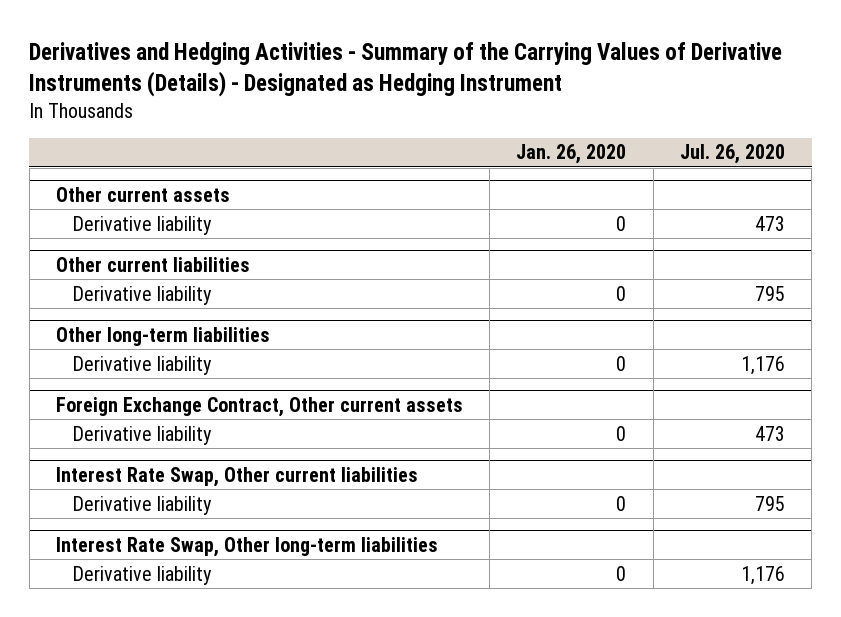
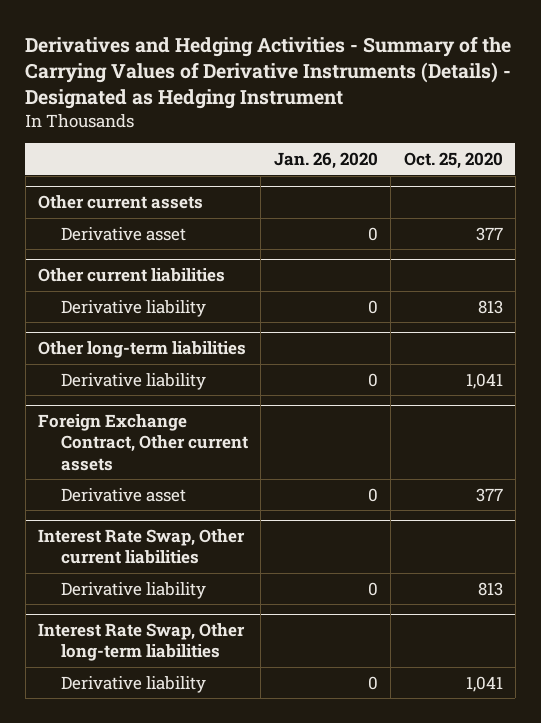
[680,144,786,165] Jul. 26, 2020 -> none
none -> [403,152,503,170] Oct. 25, 2020
[71,215,212,235] Derivative liability -> none
none -> [60,226,186,241] Derivative asset
[71,425,212,445] Derivative liability -> none
none -> [60,487,186,502] Derivative asset

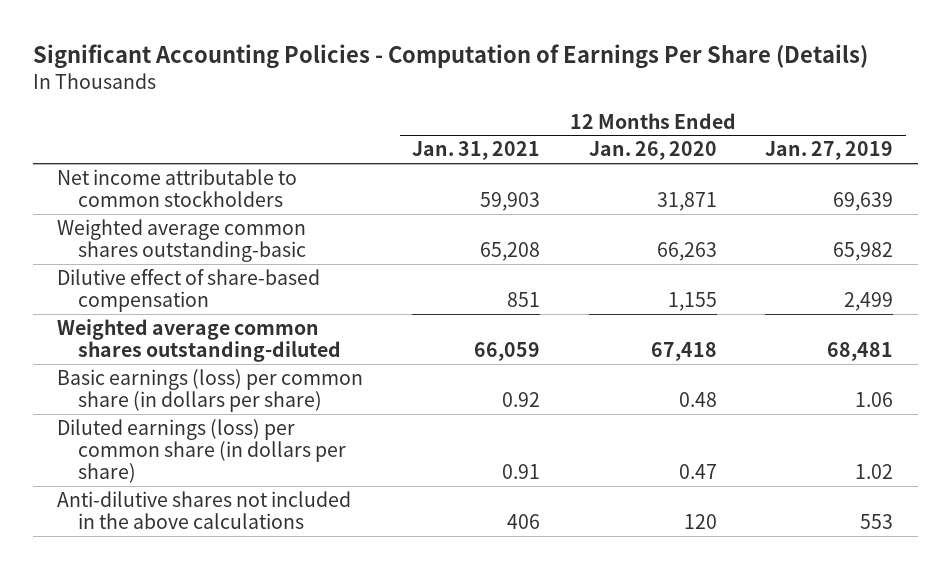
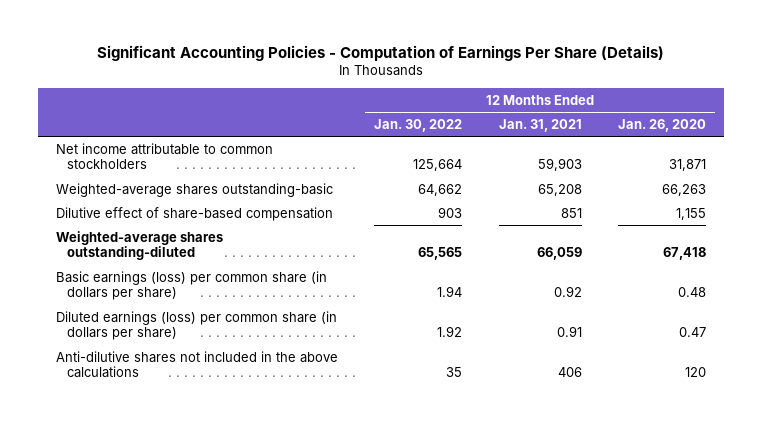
[765,141,894,161] Jan. 27, 2019 -> none
none -> [374,118,463,132] Jan. 30, 2022
[57,218,307,263] Weighted average common shares outstanding-basic -> [55,182,333,197] Weighted-average shares outstanding-basic
[57,318,341,363] Weighted average common shares outstanding-diluted -> [55,230,223,261] Weighted-average shares outstanding-diluted

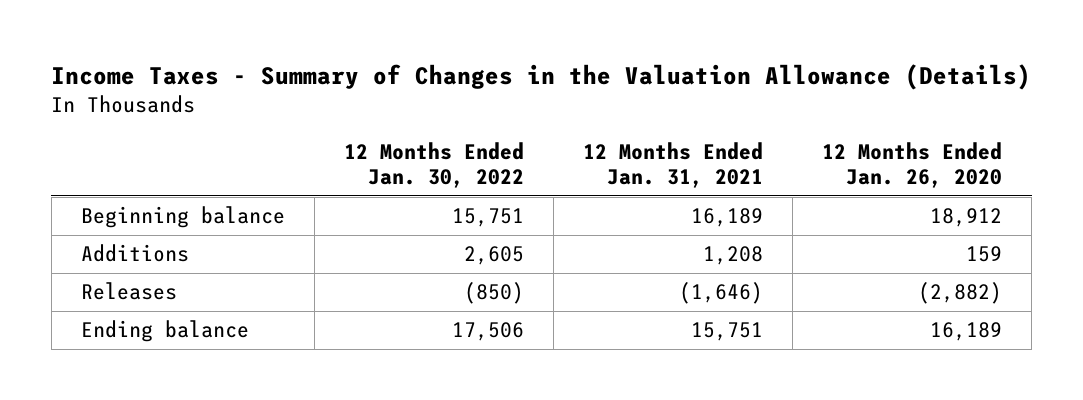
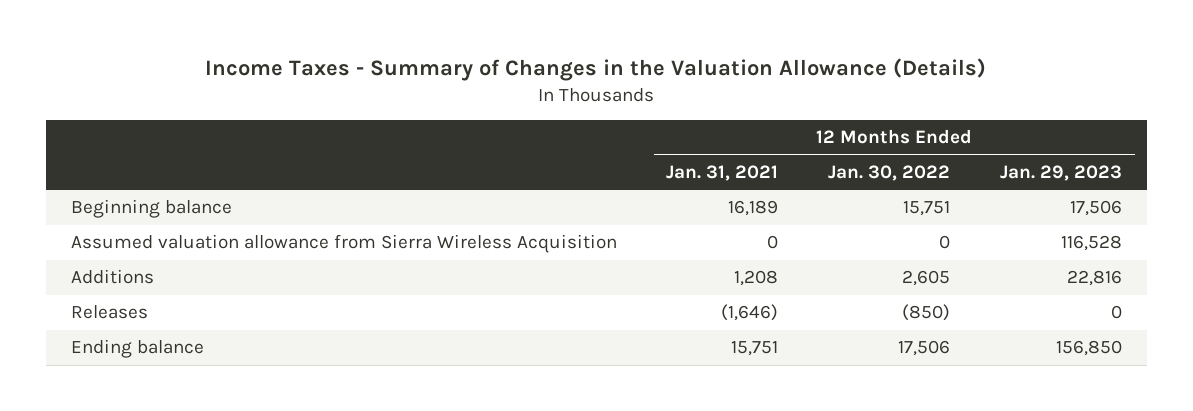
[822,142,1003,189] 12 Months Ended Jan. 26, 2020 -> none
none -> [1000,164,1123,181] Jan. 29, 2023
none -> [70,234,617,254] Assumed valuation allowance from Sierra Wireless Acquisition

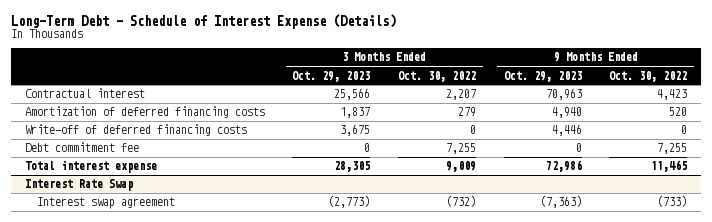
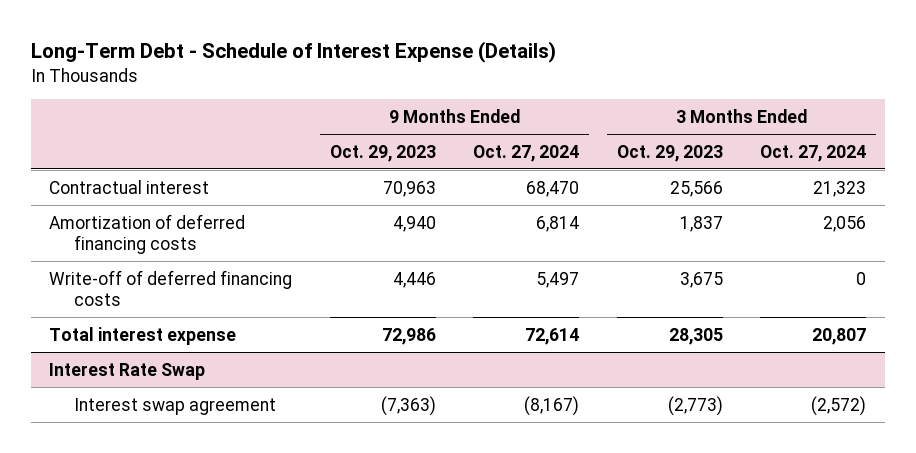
[398,70,477,82] Oct. 30, 2022 -> none
[609,70,688,82] Oct. 30, 2022 -> none
none -> [473,144,580,162] Oct. 27, 2024
none -> [760,144,867,162] Oct. 27, 2024
[24,142,139,153] Debt commitment fee -> none

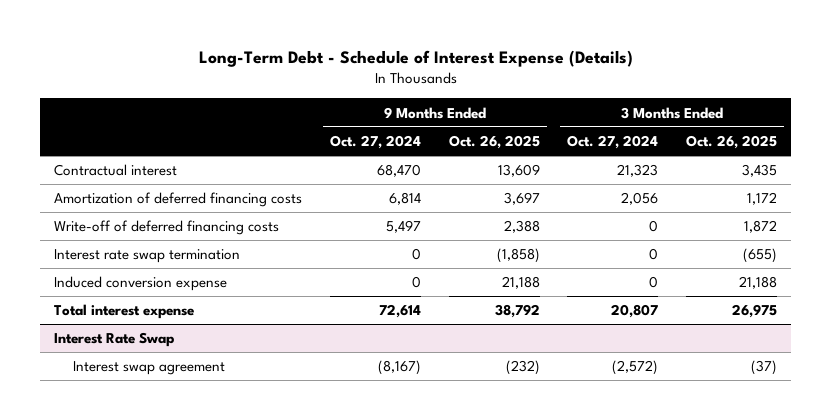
[329,144,436,162] Oct. 29, 2023 -> none
[616,144,723,162] Oct. 29, 2023 -> none
none -> [448,134,540,149] Oct. 26, 2025
none -> [686,134,778,149] Oct. 26, 2025
none -> [53,249,240,264] Interest rate swap termination
none -> [53,276,227,292] Induced conversion expense

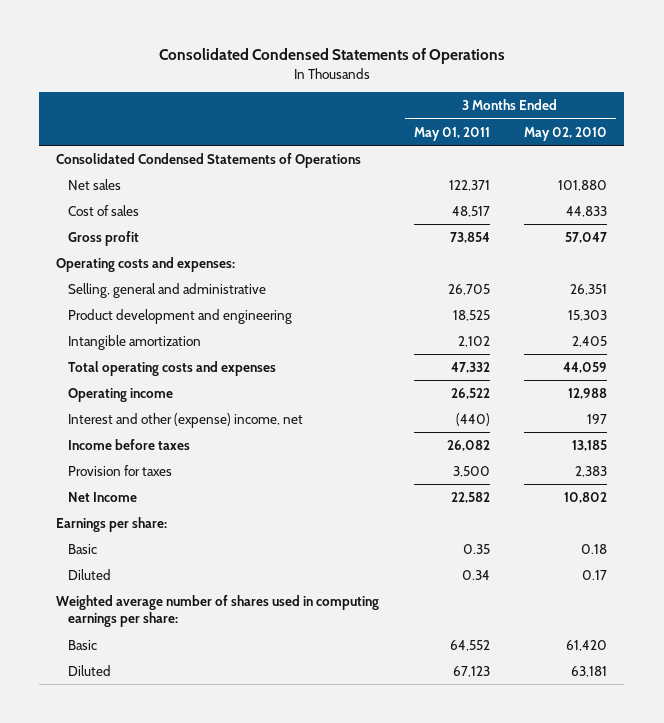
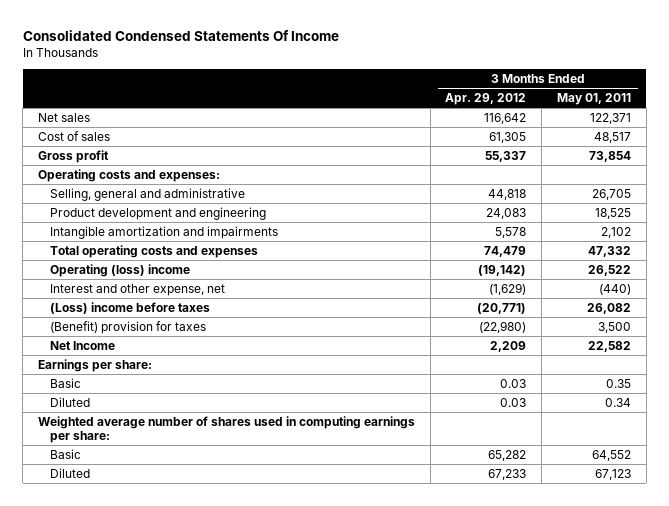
[158,48,505,65] Consolidated Condensed Statements of Operations -> [22,29,339,41] Consolidated Condensed Statements Of Income
[524,126,608,141] May 02, 2010 -> none
none -> [445,92,527,105] Apr. 29, 2012
[56,152,362,168] Consolidated Condensed Statements of Operations -> none
[67,334,201,350] Intangible amortization -> [49,225,278,239] Intangible amortization and impairments
[67,387,173,402] Operating income -> [49,263,190,277] Operating (loss) income
[67,412,303,428] Interest and other (expense) income, net -> [49,283,225,296] Interest and other expense, net
[67,438,190,450] Income before taxes -> [49,301,210,314] (Loss) income before taxes
[67,464,172,476] Provision for taxes -> [49,320,206,334] (Benefit) provision for taxes

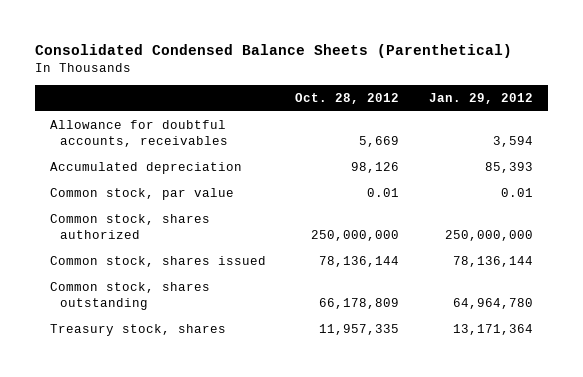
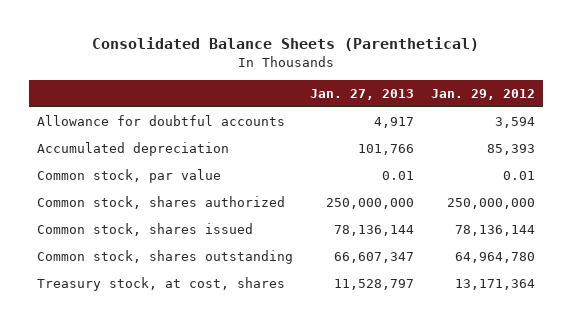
[35,44,513,59] Consolidated Condensed Balance Sheets (Parenthetical) -> [91,37,479,52] Consolidated Balance Sheets (Parenthetical)
[295,92,400,104] Oct. 28, 2012 -> none
none -> [309,89,414,101] Jan. 27, 2013
[50,120,229,148] Allowance for doubtful accounts, receivables -> [37,115,286,127] Allowance for doubtful accounts
[50,324,227,337] Treasury stock, shares -> [37,277,286,292] Treasury stock, at cost, shares

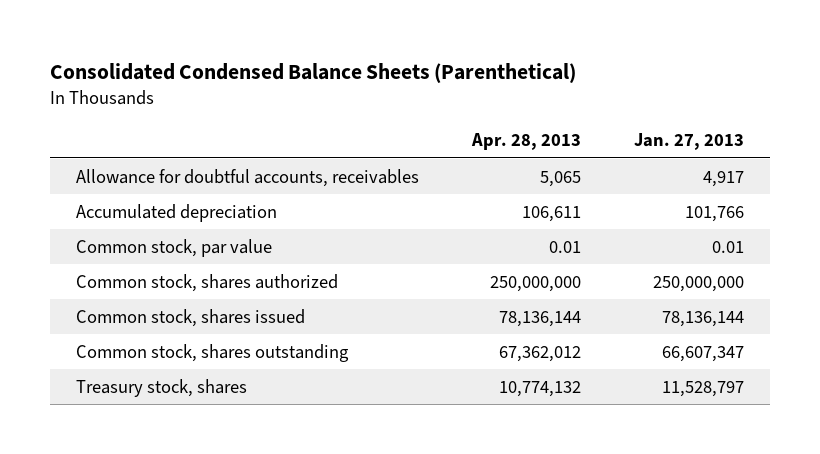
[91,37,479,52] Consolidated Balance Sheets (Parenthetical) -> [49,62,576,83] Consolidated Condensed Balance Sheets (Parenthetical)
[430,89,535,101] Jan. 29, 2012 -> none
none -> [471,133,582,151] Apr. 28, 2013
[37,115,286,127] Allowance for doubtful accounts -> [76,168,420,187] Allowance for doubtful accounts, receivables
[37,277,286,292] Treasury stock, at cost, shares -> [76,378,248,397] Treasury stock, shares

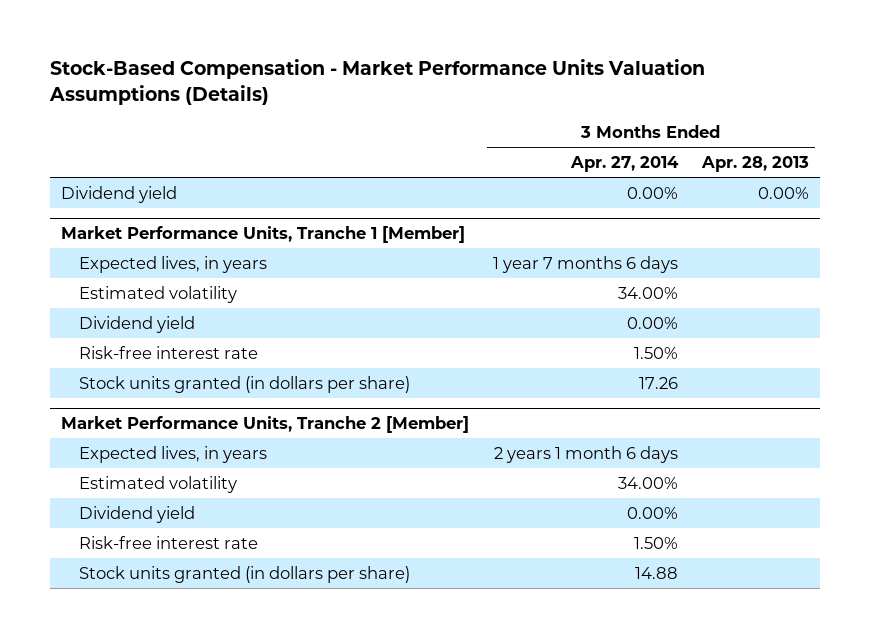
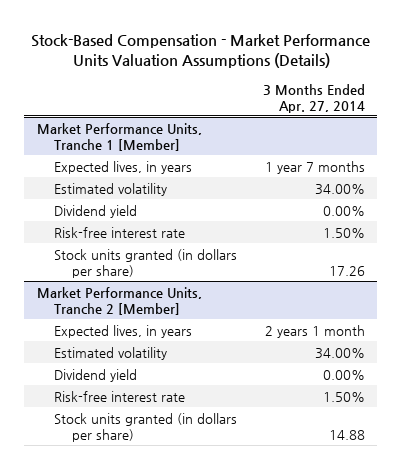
[700,155,809,172] Apr. 28, 2013 -> none
[61,185,178,203] Dividend yield -> none
[493,255,679,273] 1 year 7 months 6 days -> [264,160,365,174] 1 year 7 months
[494,445,679,463] 2 years 1 month 6 days -> [264,324,365,338] 2 years 1 month

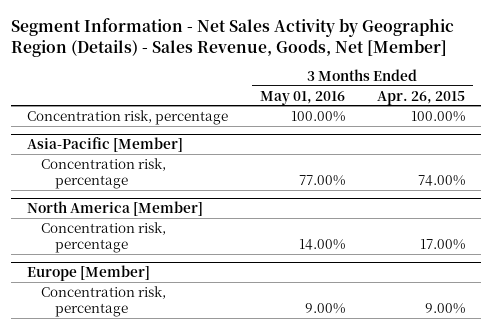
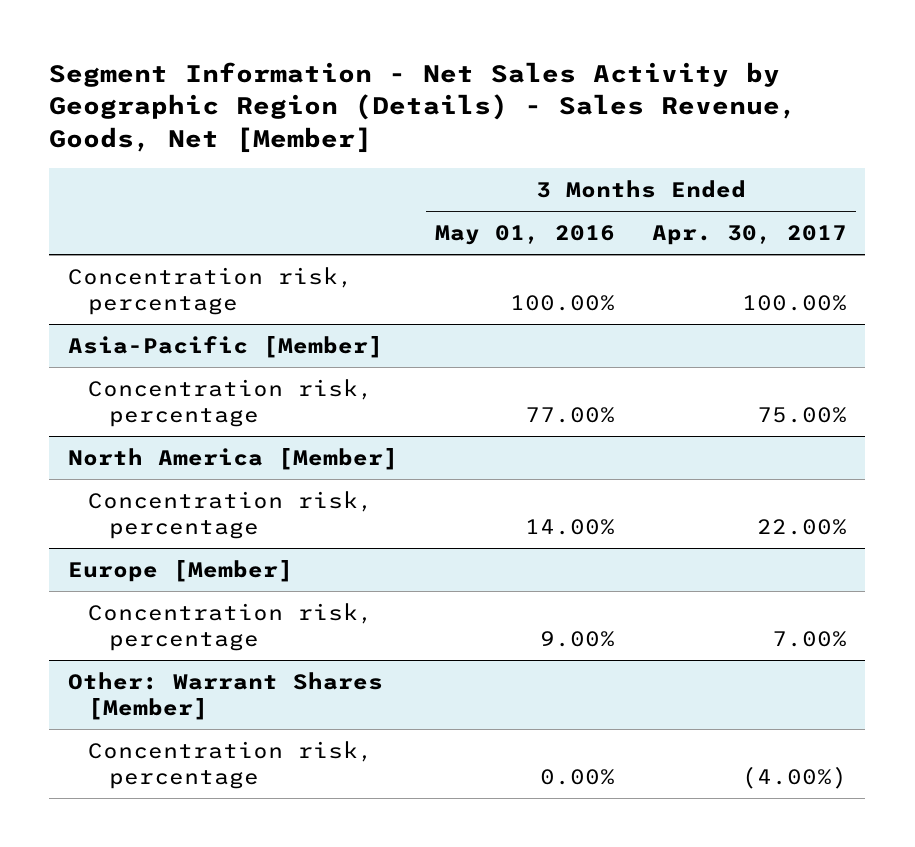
[376,90,465,105] Apr. 26, 2015 -> none
none -> [651,224,847,245] Apr. 30, 2017
none -> [67,671,383,721] Other: Warrant Shares [Member]
none -> [88,740,374,790] Concentration risk, percentage

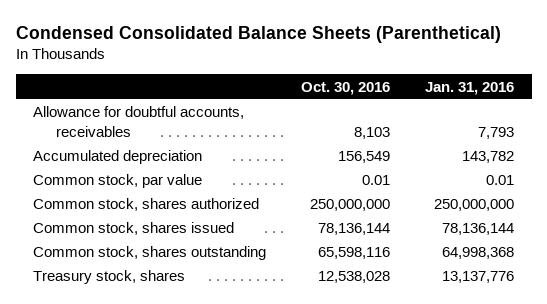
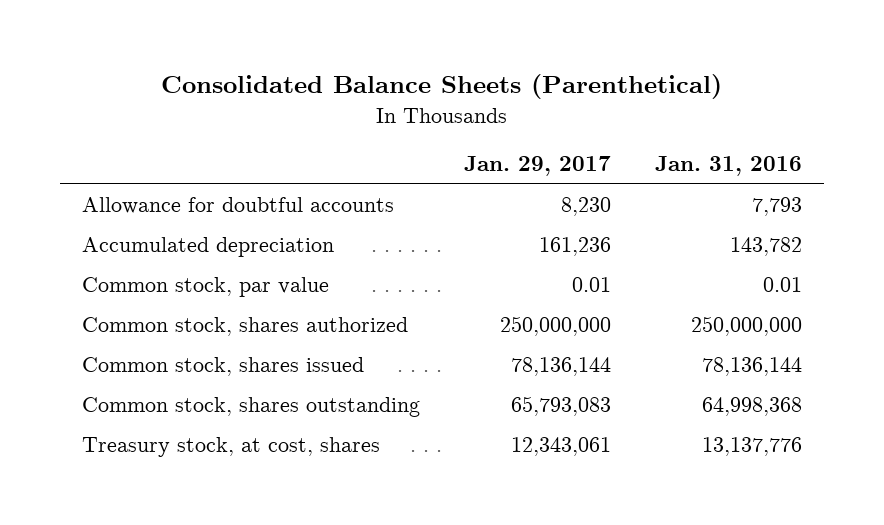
[15,26,501,44] Condensed Consolidated Balance Sheets (Parenthetical) -> [161,74,723,100] Consolidated Balance Sheets (Parenthetical)
[301,81,391,95] Oct. 30, 2016 -> none
none -> [464,156,612,177] Jan. 29, 2017
[33,106,245,137] Allowance for doubtful accounts, receivables -> [82,197,395,215] Allowance for doubtful accounts
[33,270,186,285] Treasury stock, shares -> [82,437,381,458] Treasury stock, at cost, shares

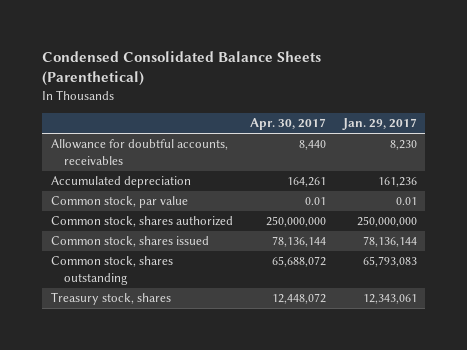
[161,74,723,100] Consolidated Balance Sheets (Parenthetical) -> [42,51,322,87] Condensed Consolidated Balance Sheets (Parenthetical)
[655,156,803,177] Jan. 31, 2016 -> none
none -> [249,118,326,131] Apr. 30, 2017
[82,197,395,215] Allowance for doubtful accounts -> [50,139,228,165] Allowance for doubtful accounts, receivables
[82,437,381,458] Treasury stock, at cost, shares -> [50,292,171,306] Treasury stock, shares

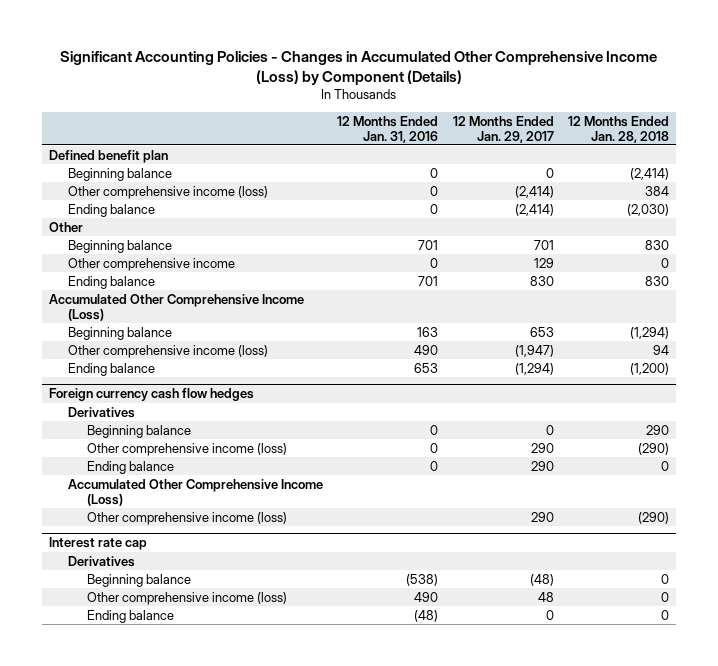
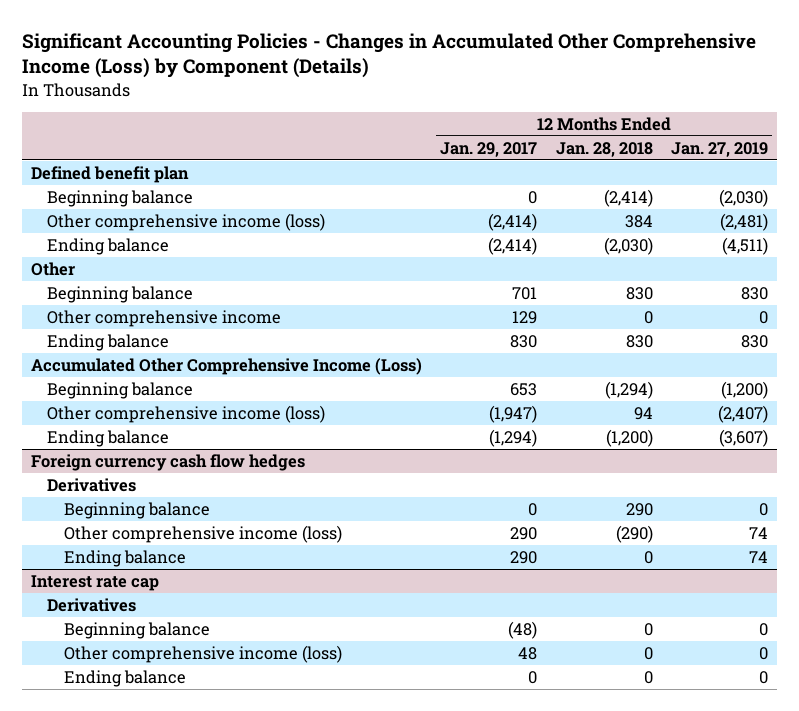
[337,115,439,143] 12 Months Ended Jan. 31, 2016 -> none
none -> [670,141,768,157] Jan. 27, 2019
[67,478,323,506] Accumulated Other Comprehensive Income (Loss) -> none
[87,511,288,525] Other comprehensive income (loss) -> none

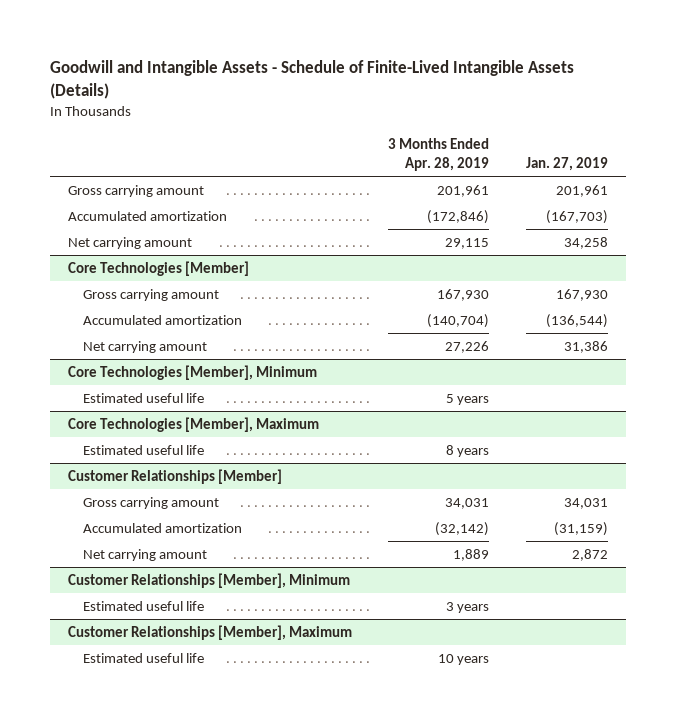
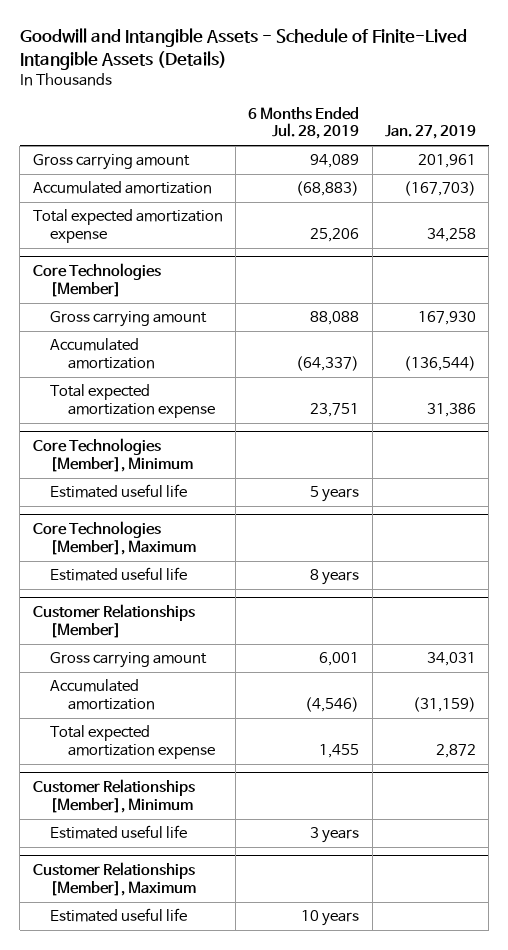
[388,138,490,171] 3 Months Ended Apr. 28, 2019 -> none
none -> [248,106,360,140] 6 Months Ended Jul. 28, 2019
[68,236,193,249] Net carrying amount -> [32,209,223,244] Total expected amortization expense
[82,340,207,353] Net carrying amount -> [50,384,216,419] Total expected amortization expense
[82,548,207,561] Net carrying amount -> [50,725,216,760] Total expected amortization expense

